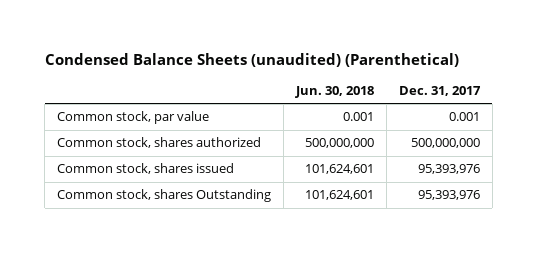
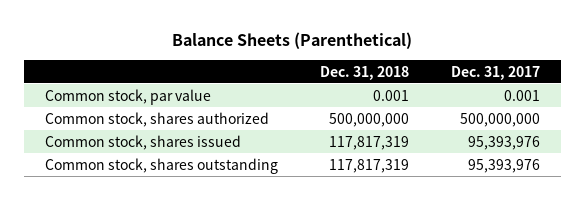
[44,52,459,67] Condensed Balance Sheets (unaudited) (Parenthetical) -> [172,31,413,49] Balance Sheets (Parenthetical)
[294,86,374,99] Jun. 30, 2018 -> none
none -> [319,65,409,80] Dec. 31, 2018
[56,189,271,203] Common stock, shares Outstanding -> [44,157,278,174] Common stock, shares outstanding

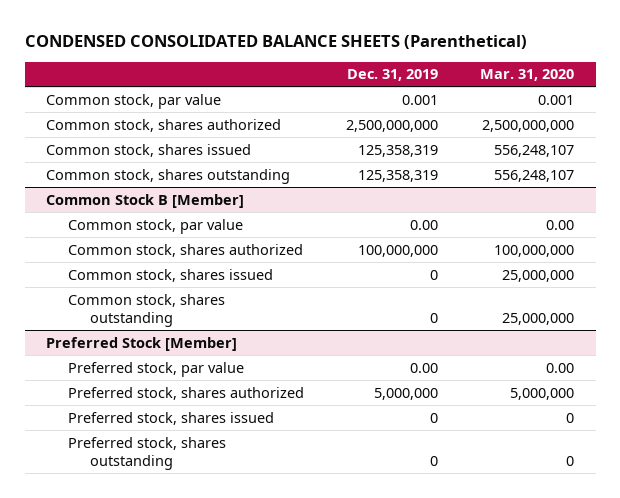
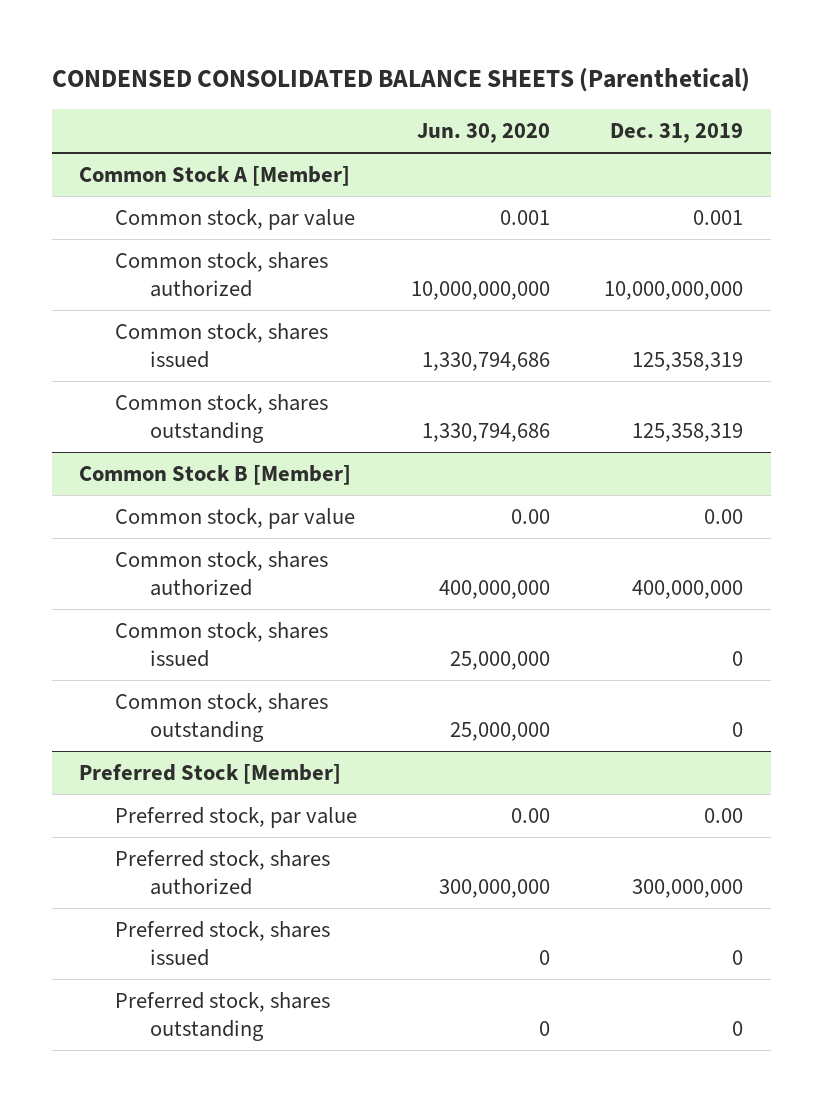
[480,69,575,82] Mar. 31, 2020 -> none
none -> [417,123,551,144] Jun. 30, 2020
none -> [79,165,351,186] Common Stock A [Member]
[346,119,439,132] 2,500,000,000 -> [604,281,744,301] 10,000,000,000
[358,244,439,257] 100,000,000 -> [632,580,744,600] 400,000,000
[374,387,439,400] 5,000,000 -> [632,879,744,899] 300,000,000

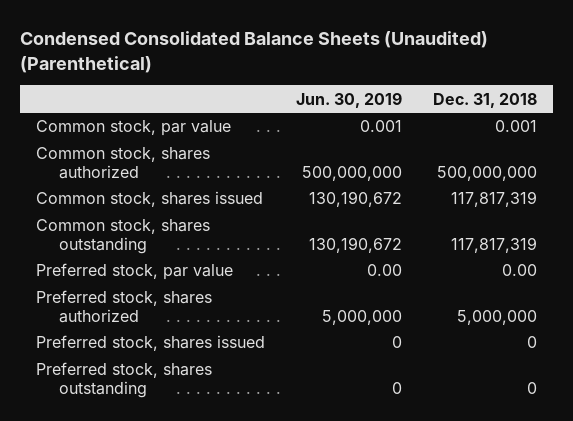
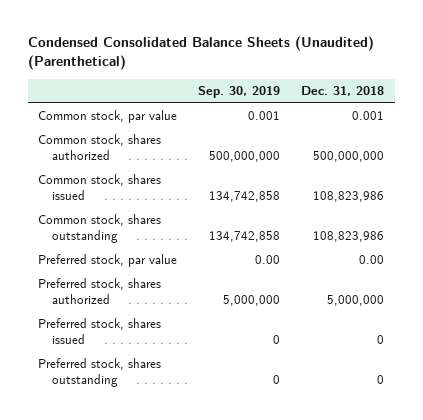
[296,91,403,108] Jun. 30, 2019 -> none
none -> [198,86,281,99] Sep. 30, 2019
[451,191,538,208] 117,817,319 -> [313,190,385,202] 108,823,986
[451,236,538,253] 117,817,319 -> [313,230,385,242] 108,823,986

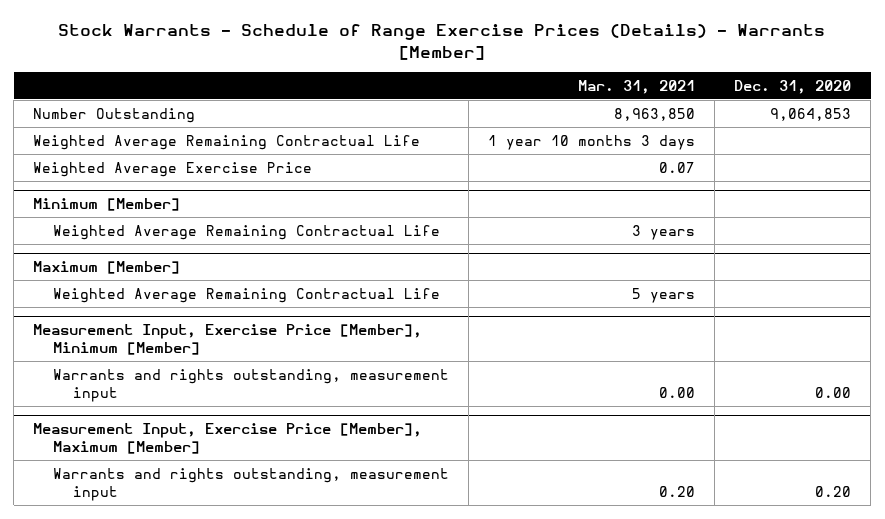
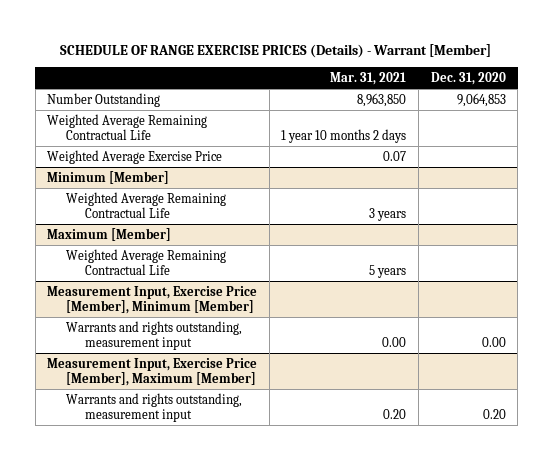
[58,23,826,60] Stock Warrants - Schedule of Range Exercise Prices (Details) - Warrants [Member] -> [60,43,492,58] SCHEDULE OF RANGE EXERCISE PRICES (Details) - Warrant [Member]
[488,134,696,150] 1 year 10 months 3 days -> [281,128,407,143] 1 year 10 months 2 days

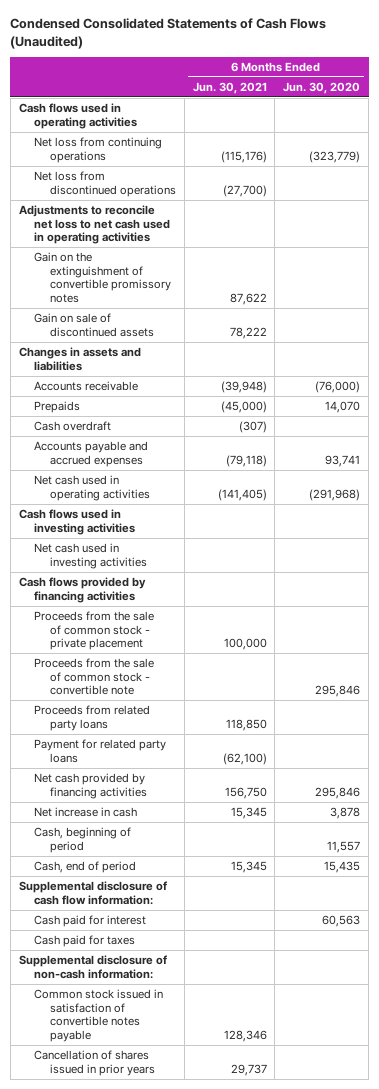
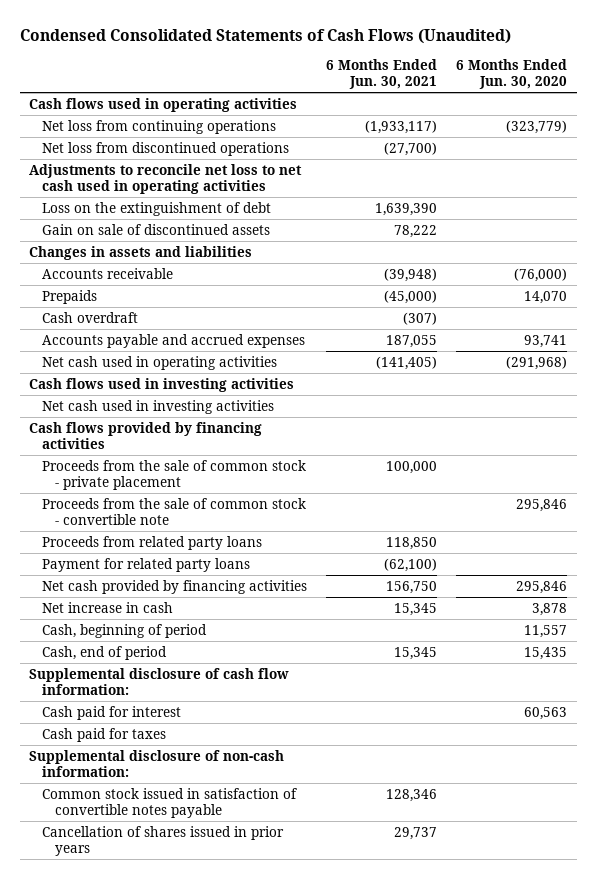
[220,150,267,163] (115,176) -> [365,120,438,135] (1,933,117)
[34,251,172,304] Gain on the extinguishment of convertible promissory notes -> [42,202,272,217] Loss on the extinguishment of debt
[229,293,267,306] 87,622 -> [375,203,438,217] 1,639,390
[225,454,267,467] (79,118) -> [386,335,438,349] 187,055

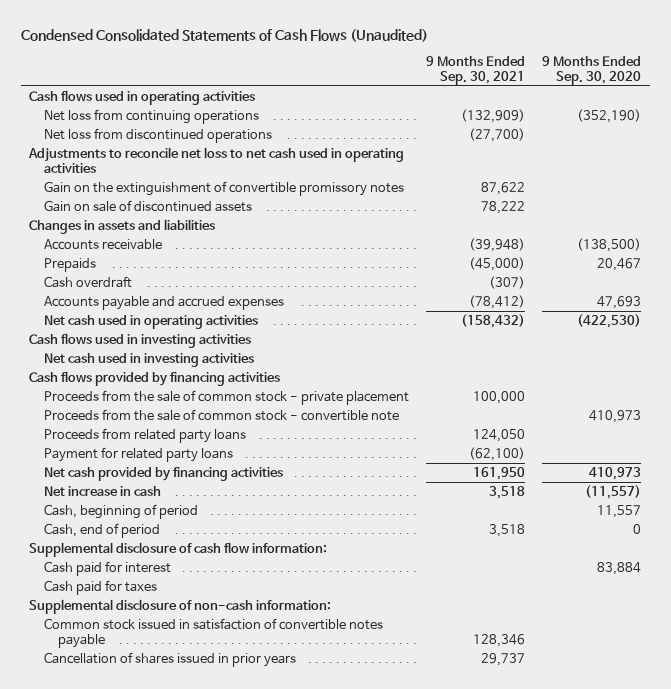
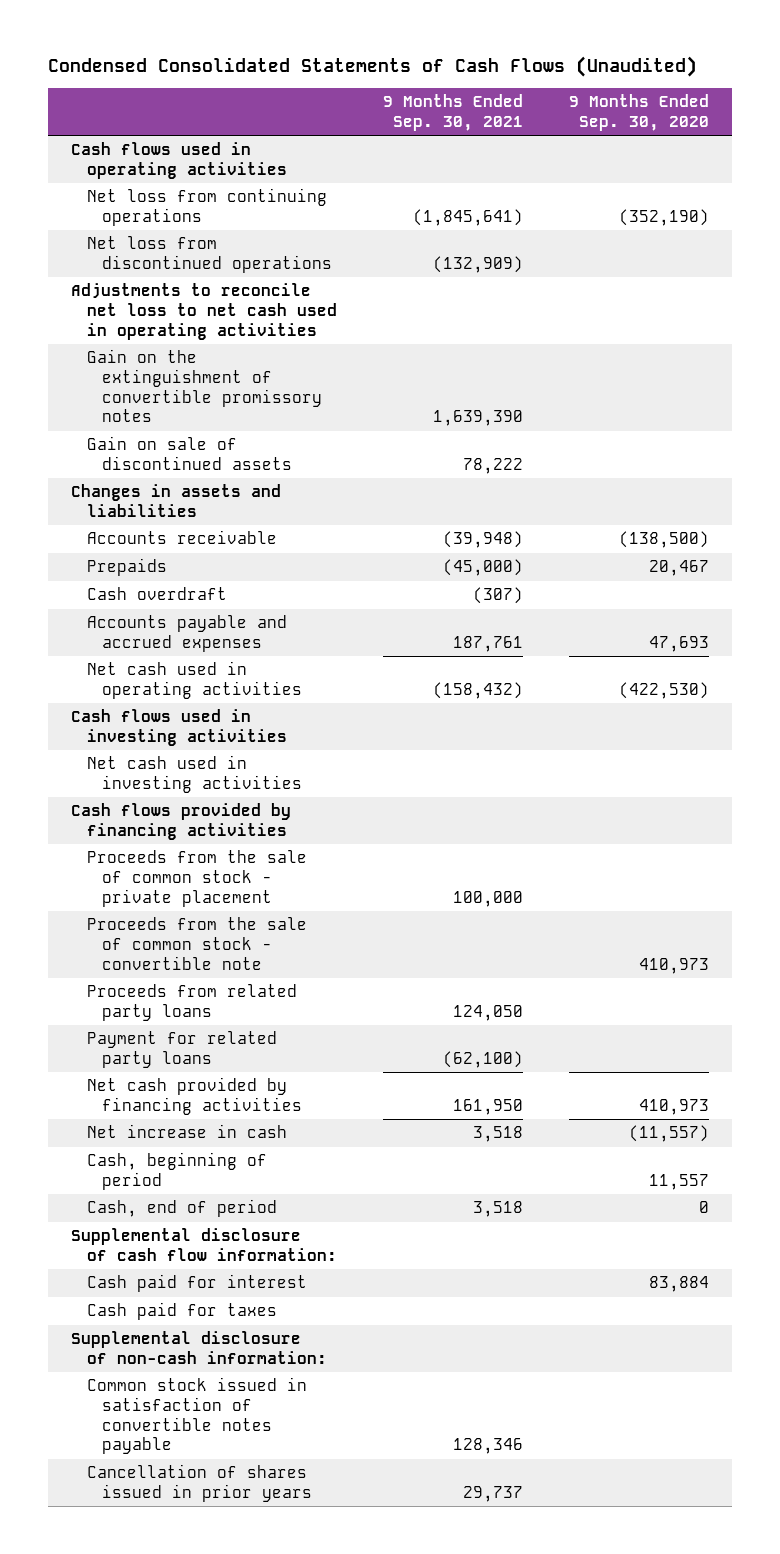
[461,108,526,123] (132,909) -> [412,208,523,226] (1,845,641)
[469,127,526,142] (27,700) -> [432,255,523,273] (132,909)
[481,181,526,195] 87,622 -> [432,410,523,427] 1,639,390
[469,294,526,309] (78,412) -> [452,635,523,652] 187,761

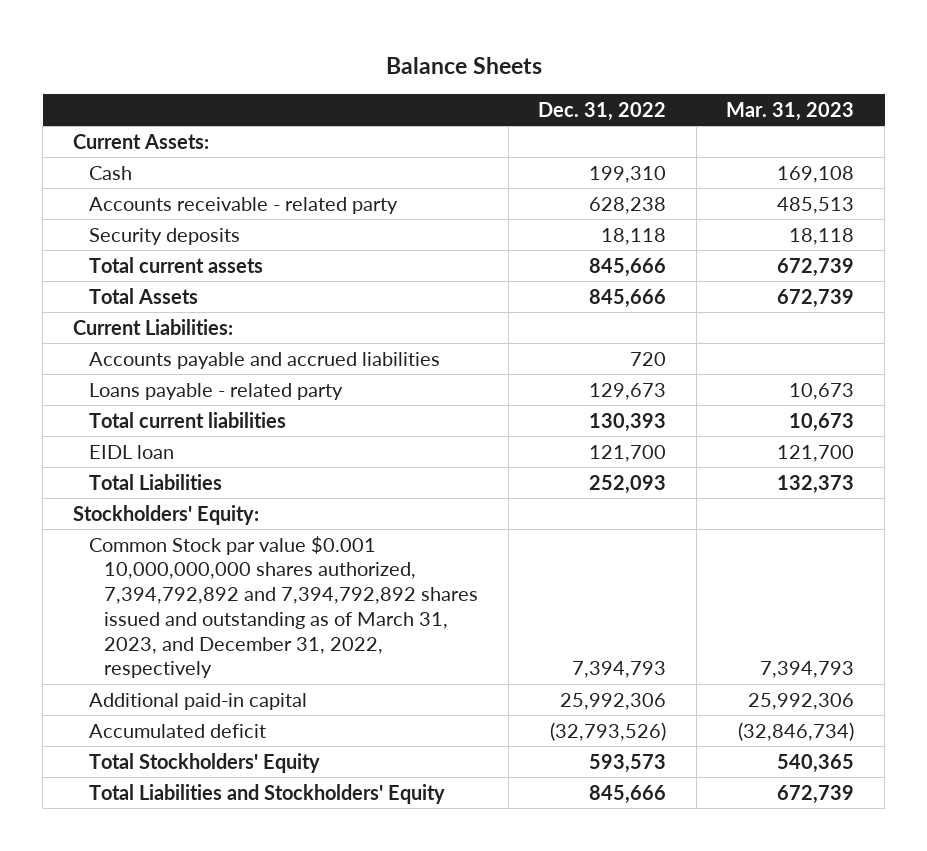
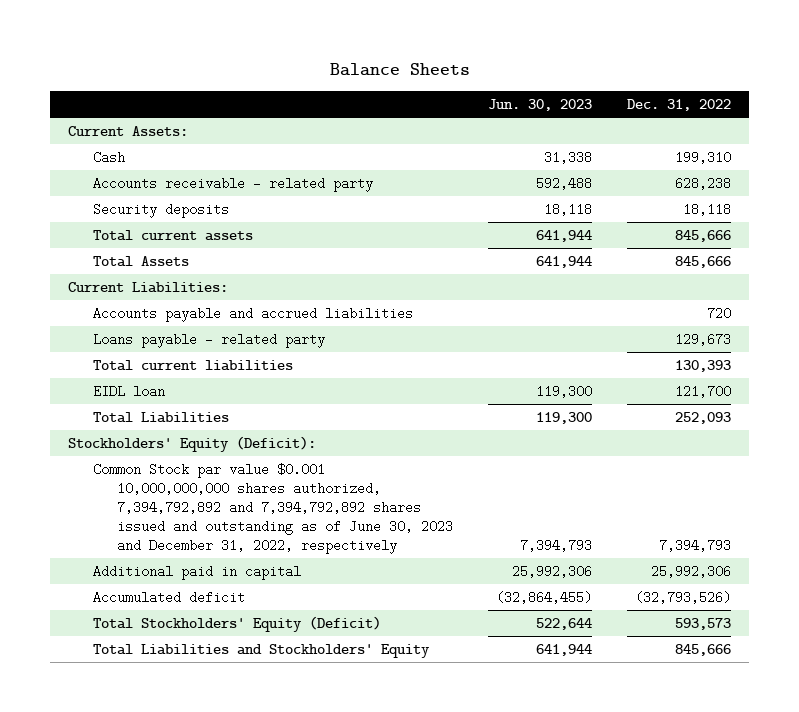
[726,101,855,121] Mar. 31, 2023 -> none
none -> [488,98,593,111] Jun. 30, 2023
[72,504,259,525] Stockholders' Equity: -> [67,435,316,452] Stockholders' Equity (Deficit):
[88,535,479,679] Common Stock par value $0.001 10,000,000,000 shares authorized, 7,394,792,892 and 7,394,792,892 shares issued and outstanding as of March 31, 2023, and December 31, 2022, respectively -> [92,462,454,555] Common Stock par value $0.001 10,000,000,000 shares authorized, 7,394,792,892 and 7,394,792,892 shares issued and outstanding as of June 30, 2023 and December 31, 2022, respectively
[88,692,307,710] Additional paid-in capital -> [92,564,301,580] Additional paid in capital
[88,752,320,773] Total Stockholders' Equity -> [92,615,381,632] Total Stockholders' Equity (Deficit)

